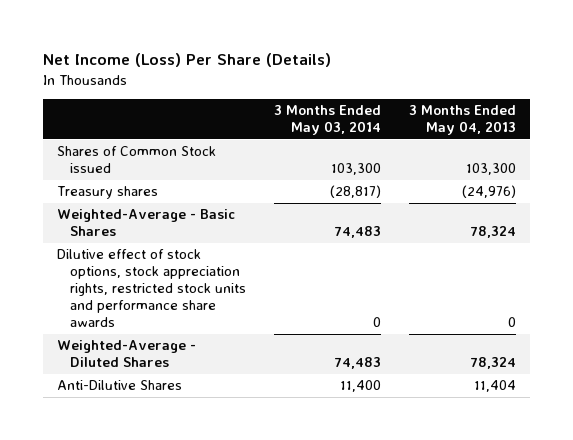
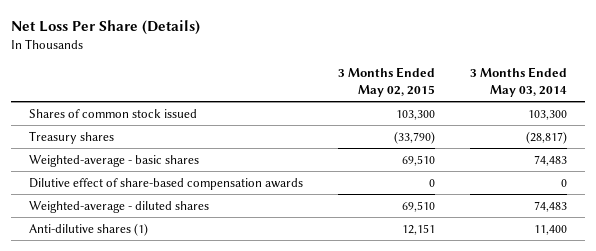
[42,53,331,68] Net Income (Loss) Per Share (Details) -> [10,20,200,36] Net Loss Per Share (Details)
[408,105,516,136] 3 Months Ended May 04, 2013 -> none
none -> [337,67,435,98] 3 Months Ended May 02, 2015
[56,146,216,174] Shares of Common Stock issued -> [28,108,197,118] Shares of common stock issued
[56,209,235,237] Weighted-Average - Basic Shares -> [28,154,199,167] Weighted-average - basic shares
[56,249,247,328] Dilutive effect of stock options, stock appreciation rights, restricted stock units and performance share awards -> [28,177,303,190] Dilutive effect of share-based compensation awards
[56,340,196,368] Weighted-Average - Diluted Shares -> [28,200,209,213] Weighted-average - diluted shares
[56,380,182,391] Anti-Dilutive Shares -> [28,222,148,236] Anti-dilutive shares (1)

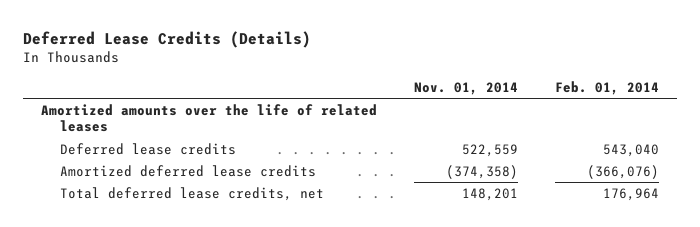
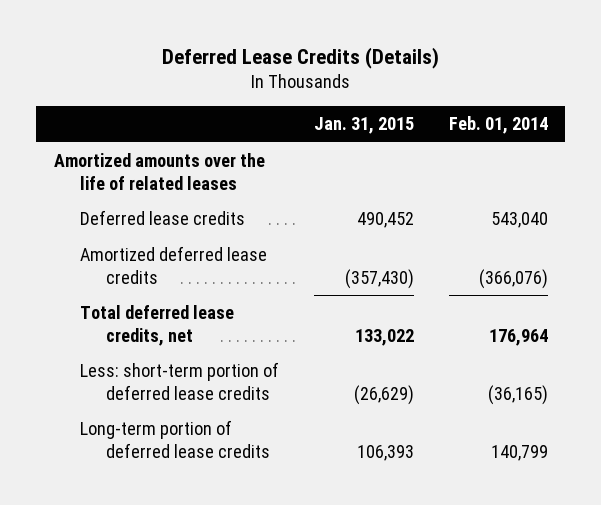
[414,82,519,96] Nov. 01, 2014 -> none
none -> [313,117,414,135] Jan. 31, 2015
none -> [79,362,279,401] Less: short-term portion of deferred lease credits
none -> [79,420,270,459] Long-term portion of deferred lease credits

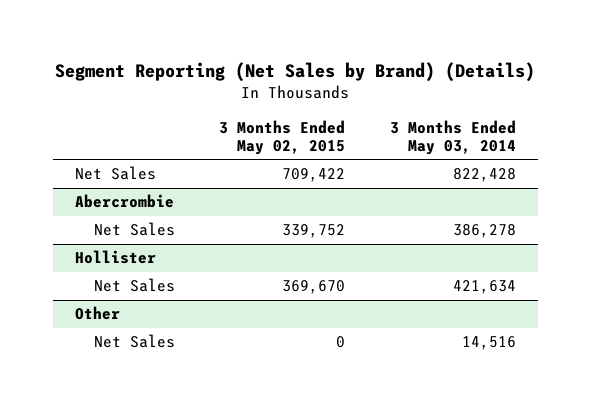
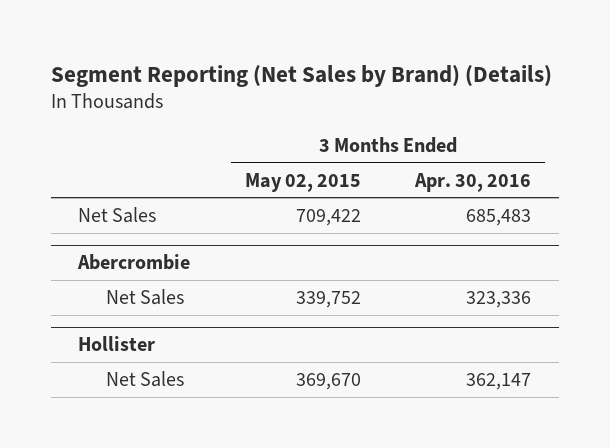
[389,119,516,155] 3 Months Ended May 03, 2014 -> none
none -> [414,172,532,192] Apr. 30, 2016
[74,306,120,321] Other -> none
[94,334,176,349] Net Sales -> none

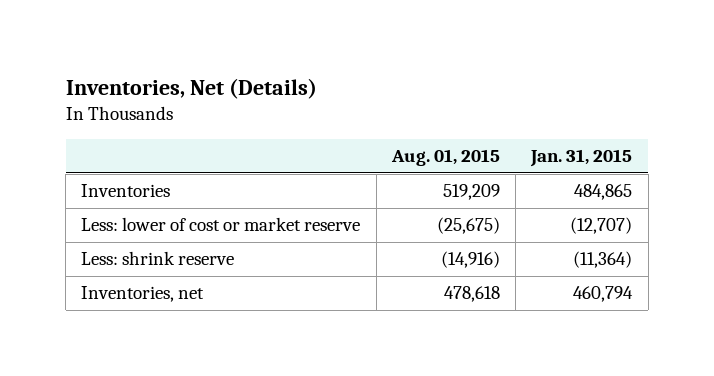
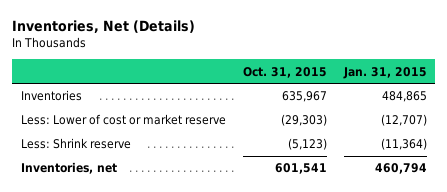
[390,149,500,167] Aug. 01, 2015 -> none
none -> [242,66,327,78] Oct. 31, 2015
[81,217,361,232] Less: lower of cost or market reserve -> [20,114,226,126] Less: Lower of cost or market reserve
[81,251,235,266] Less: shrink reserve -> [20,138,131,150] Less: Shrink reserve

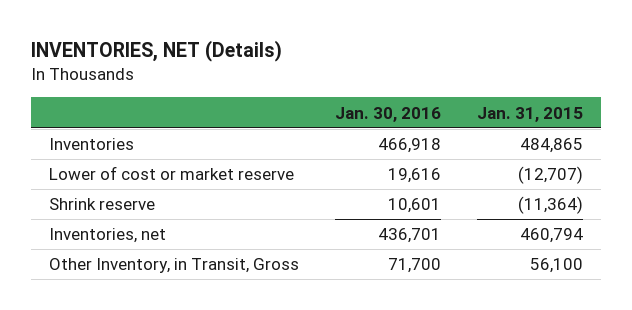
[12,20,196,34] Inventories, Net (Details) -> [30,40,282,63] INVENTORIES, NET (Details)
[242,66,327,78] Oct. 31, 2015 -> none
none -> [335,106,442,122] Jan. 30, 2016
[20,114,226,126] Less: Lower of cost or market reserve -> [48,166,294,181] Lower of cost or market reserve
[20,138,131,150] Less: Shrink reserve -> [48,198,155,211] Shrink reserve
none -> [48,258,299,274] Other Inventory, in Transit, Gross

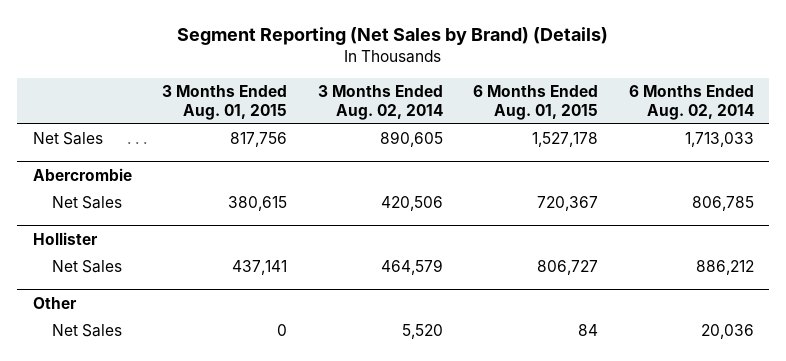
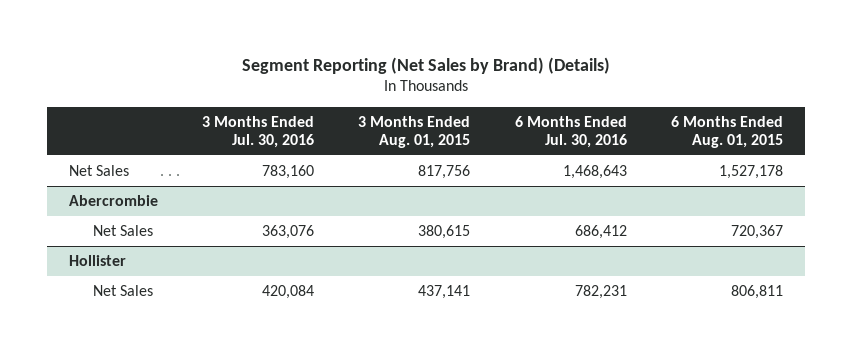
[317,85,443,120] 3 Months Ended Aug. 02, 2014 -> none
[628,85,754,120] 6 Months Ended Aug. 02, 2014 -> none
none -> [202,115,315,148] 3 Months Ended Jul. 30, 2016
none -> [514,115,627,148] 6 Months Ended Jul. 30, 2016
[32,296,77,309] Other -> none
[52,324,123,338] Net Sales -> none
[537,260,599,276] 806,727 -> [731,284,784,299] 806,811

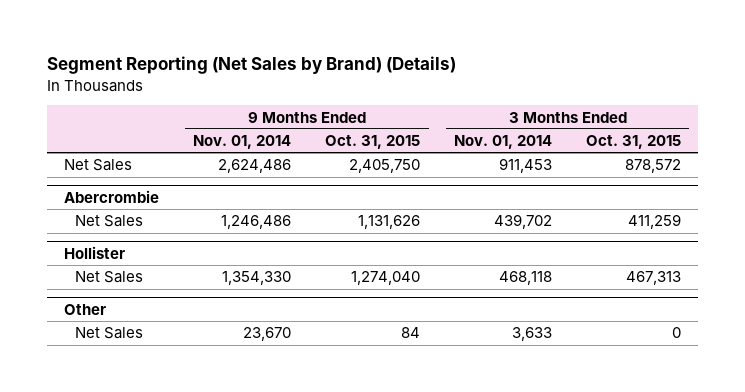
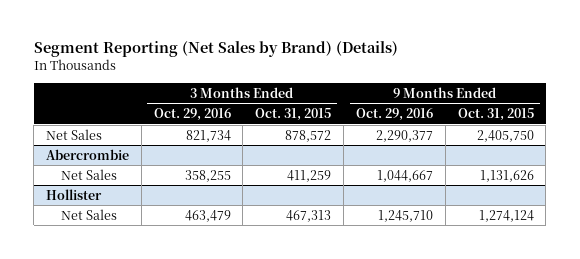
[193,135,292,150] Nov. 01, 2014 -> none
[454,135,553,150] Nov. 01, 2014 -> none
none -> [153,108,231,122] Oct. 29, 2016
none -> [355,108,433,122] Oct. 29, 2016
[64,303,107,315] Other -> none
[74,327,143,340] Net Sales -> none
[351,271,421,286] 1,274,040 -> [478,209,534,222] 1,274,124

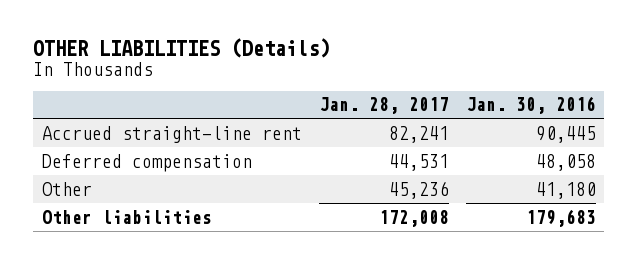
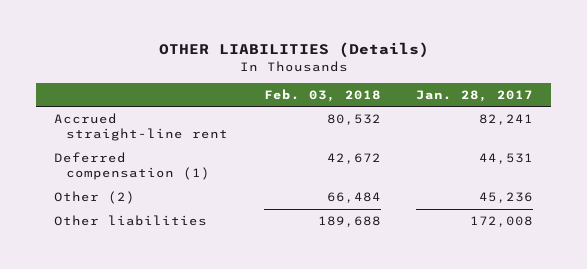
[465,96,596,115] Jan. 30, 2016 -> none
none -> [263,88,381,102] Feb. 03, 2018
[41,153,252,172] Deferred compensation -> [53,152,211,181] Deferred compensation (1)
[41,181,92,196] Other -> [53,191,135,205] Other (2)

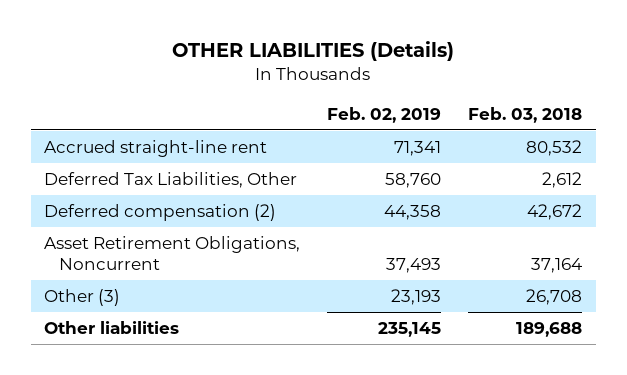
[416,89,534,102] Jan. 28, 2017 -> none
none -> [327,106,442,123] Feb. 02, 2019
none -> [44,172,298,189] Deferred Tax Liabilities, Other
[53,152,211,181] Deferred compensation (1) -> [44,204,277,222] Deferred compensation (2)
none -> [44,236,301,271] Asset Retirement Obligations, Noncurrent
[53,191,135,205] Other (2) -> [44,289,121,307] Other (3)
[326,192,381,204] 66,484 -> [526,289,583,306] 26,708

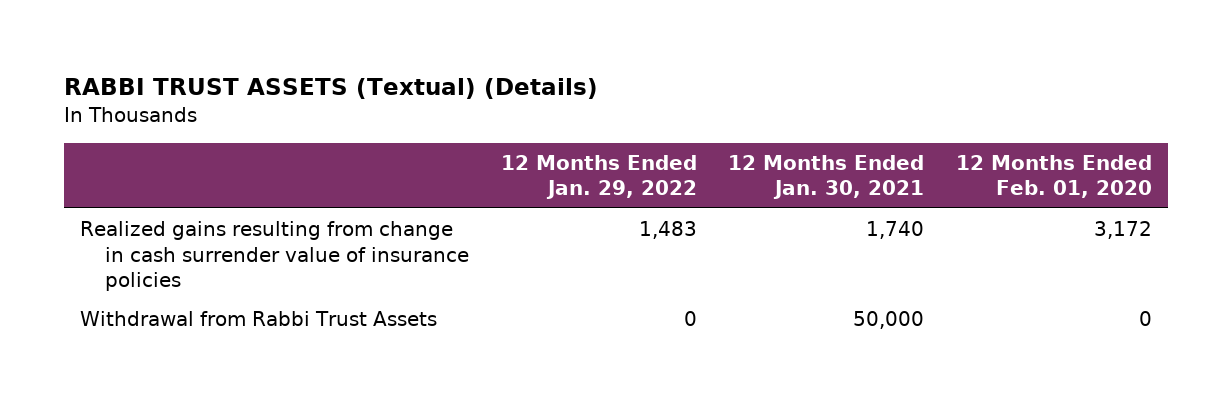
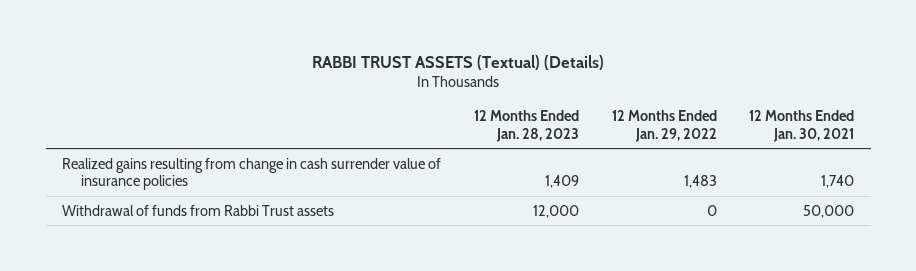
[956,155,1153,199] 12 Months Ended Feb. 01, 2020 -> none
none -> [473,110,579,142] 12 Months Ended Jan. 28, 2023
[79,311,437,327] Withdrawal from Rabbi Trust Assets -> [62,204,335,216] Withdrawal of funds from Rabbi Trust assets

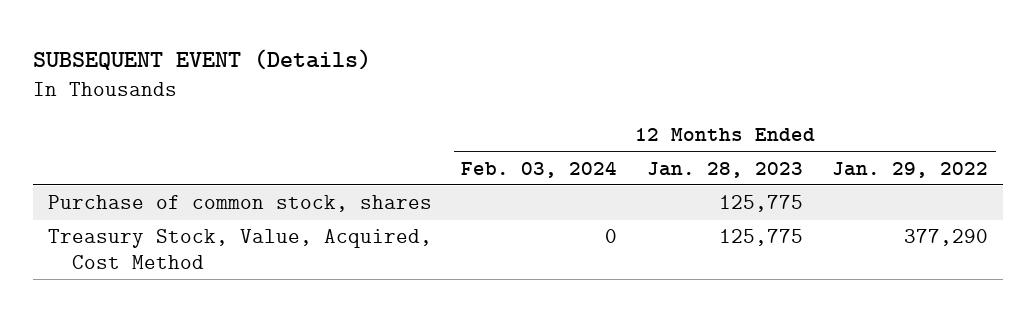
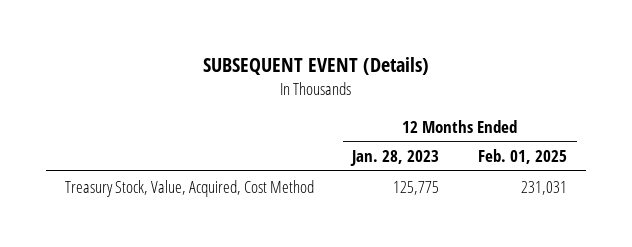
[461,160,618,178] Feb. 03, 2024 -> none
[832,161,989,178] Jan. 29, 2022 -> none
none -> [478,148,568,164] Feb. 01, 2025
[47,195,432,213] Purchase of common stock, shares -> none

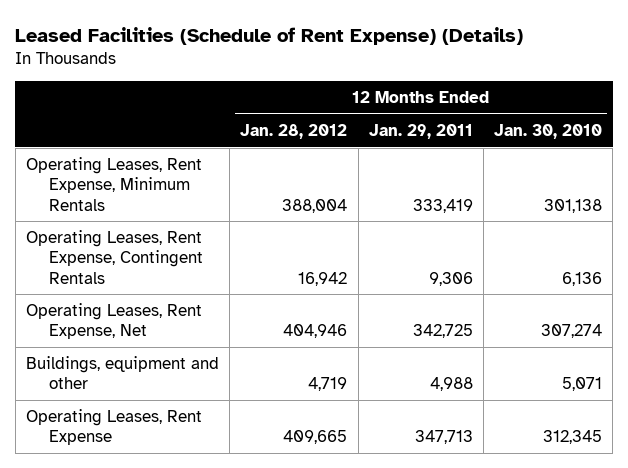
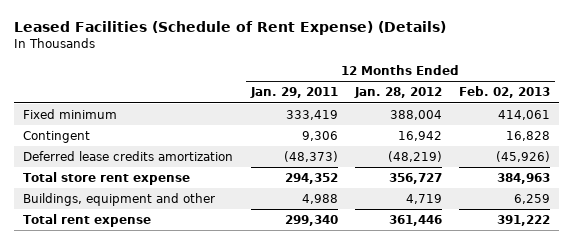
[494,124,603,140] Jan. 30, 2010 -> none
none -> [459,86,551,99] Feb. 02, 2013
[26,157,203,211] Operating Leases, Rent Expense, Minimum Rentals -> [23,108,118,119] Fixed minimum
[26,230,204,284] Operating Leases, Rent Expense, Contingent Rentals -> [23,130,91,143] Contingent
none -> [23,150,234,161] Deferred lease credits amortization
[26,303,203,340] Operating Leases, Rent Expense, Net -> [23,171,191,185] Total store rent expense
[283,324,348,339] 404,946 -> [388,172,442,184] 356,727
[412,324,473,339] 342,725 -> [284,172,338,184] 294,352
[26,409,203,446] Operating Leases, Rent Expense -> [23,213,152,227] Total rent expense
[283,430,348,445] 409,665 -> [388,214,442,226] 361,446
[414,430,473,445] 347,713 -> [284,214,338,226] 299,340

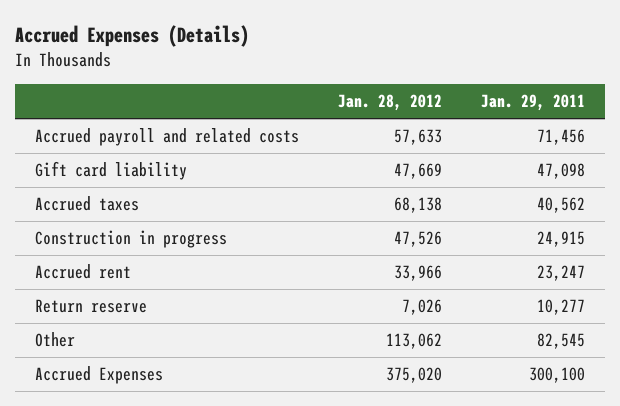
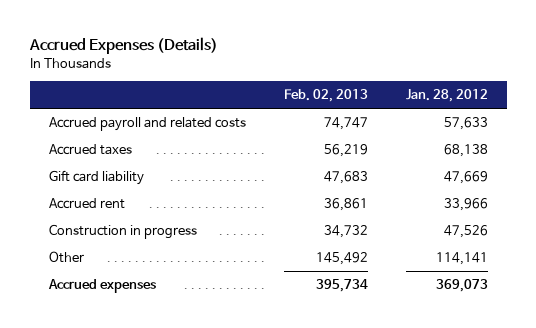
[481,94,586,112] Jan. 29, 2011 -> none
none -> [283,89,368,103] Feb. 02, 2013
[34,161,187,181] Gift card liability -> [48,170,144,186] Gift card liability
[34,299,147,314] Return reserve -> none
[34,230,227,249] Construction in progress -> [48,224,197,240] Construction in progress
[385,333,442,350] 113,062 -> [435,252,488,266] 114,141
[34,366,163,385] Accrued Expenses -> [47,279,156,294] Accrued expenses
[385,367,442,384] 375,020 -> [435,279,488,293] 369,073

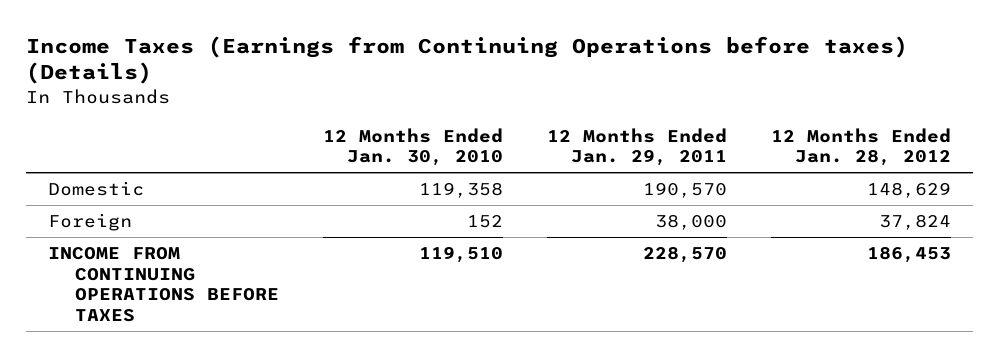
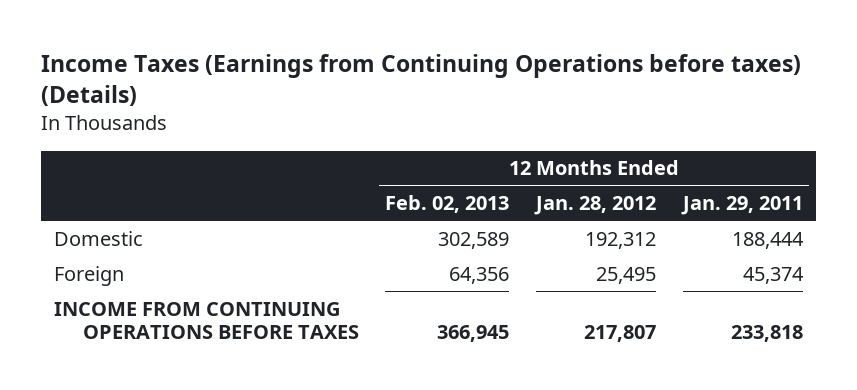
[322,127,503,167] 12 Months Ended Jan. 30, 2010 -> none
none -> [385,195,510,214] Feb. 02, 2013
[642,181,727,198] 190,570 -> [731,231,804,249] 188,444
[866,181,951,198] 148,629 -> [584,231,656,249] 192,312
[654,213,727,230] 38,000 -> [742,266,804,284] 45,374
[878,213,951,230] 37,824 -> [595,266,656,284] 25,495
[642,245,727,263] 228,570 -> [730,324,803,342] 233,818
[866,245,951,263] 186,453 -> [583,324,656,342] 217,807

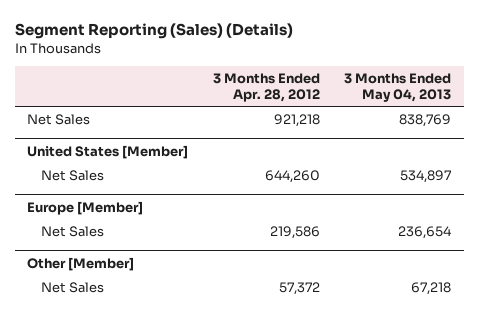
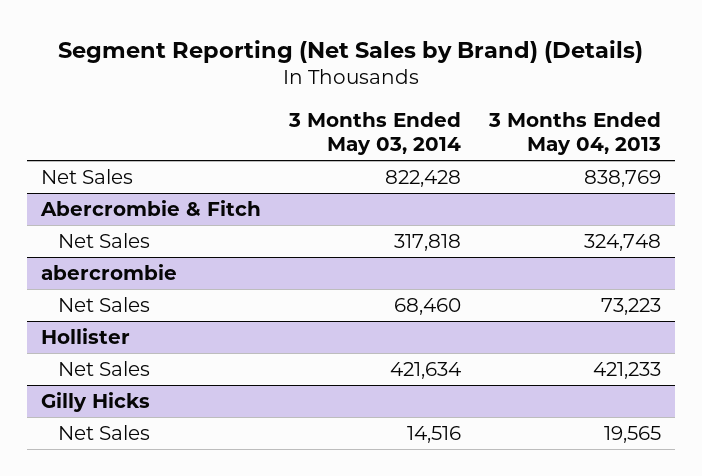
[14,23,293,40] Segment Reporting (Sales) (Details) -> [57,39,643,63] Segment Reporting (Net Sales by Brand) (Details)
[212,73,320,102] 3 Months Ended Apr. 28, 2012 -> none
none -> [287,112,461,156] 3 Months Ended May 03, 2014
[26,144,188,159] United States [Member] -> none
[26,200,143,215] Europe [Member] -> none
[26,256,134,271] Other [Member] -> none
none -> [39,199,261,216] Abercrombie & Fitch
[400,169,452,183] 534,897 -> [583,233,661,251] 324,748
none -> [40,263,177,280] abercrombie
[398,225,452,239] 236,654 -> [600,297,661,315] 73,223
none -> [40,327,130,344] Hollister
[411,281,452,295] 67,218 -> [592,361,661,379] 421,233
none -> [40,391,150,412] Gilly Hicks
none -> [58,424,151,440] Net Sales

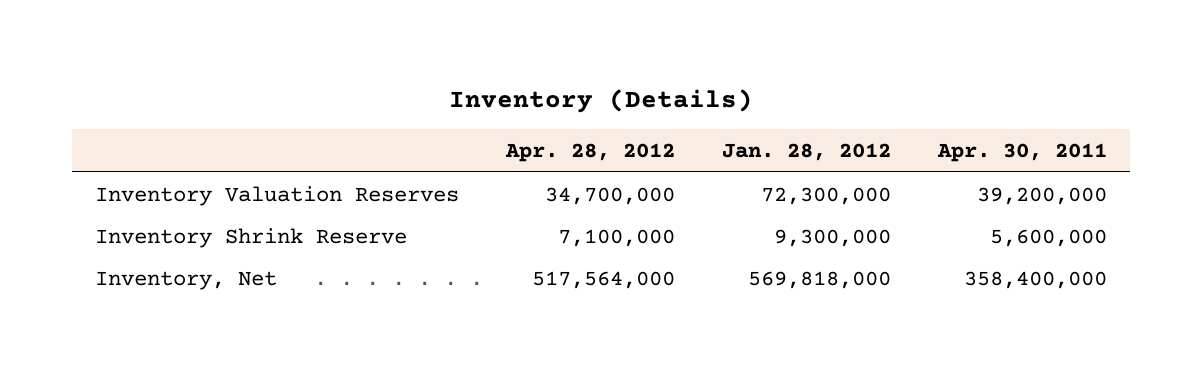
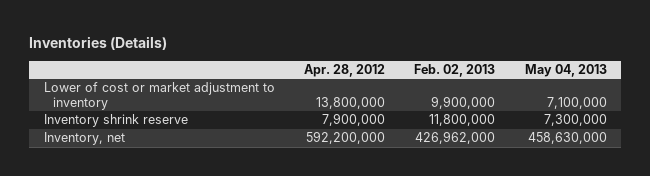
[449,88,754,113] Inventory (Details) -> [29,36,168,51] Inventories (Details)
[722,142,892,161] Jan. 28, 2012 -> none
[936,142,1107,162] Apr. 30, 2011 -> none
none -> [414,64,496,78] Feb. 02, 2013
none -> [524,64,607,78] May 04, 2013
[95,185,460,206] Inventory Valuation Reserves -> none
none -> [43,82,275,111] Lower of cost or market adjustment to inventory
[95,227,408,248] Inventory Shrink Reserve -> [43,114,188,128] Inventory shrink reserve
[558,228,676,247] 7,100,000 -> [322,113,386,127] 7,900,000
[95,270,278,290] Inventory, Net -> [43,132,125,146] Inventory, net
[532,270,676,289] 517,564,000 -> [306,131,386,145] 592,200,000

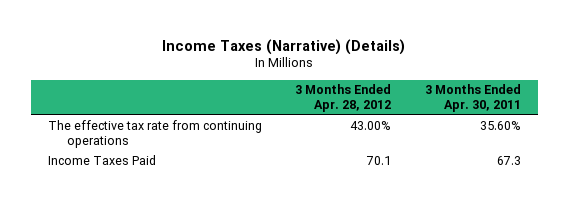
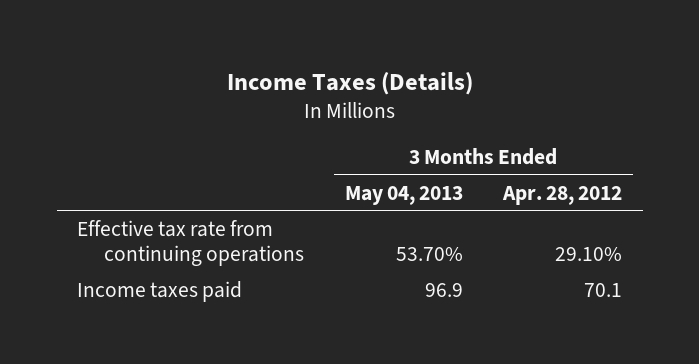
[162,38,406,55] Income Taxes (Narrative) (Details) -> [226,71,473,95] Income Taxes (Details)
[424,84,521,113] 3 Months Ended Apr. 30, 2011 -> none
none -> [344,185,463,205] May 04, 2013
[48,120,263,149] The effective tax rate from continuing operations -> [76,219,304,266] Effective tax rate from continuing operations
[350,121,392,131] 43.00% -> [555,246,623,261] 29.10%
[48,155,157,166] Income Taxes Paid -> [76,280,242,302] Income taxes paid

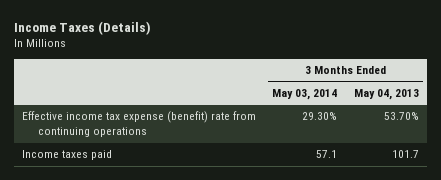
[502,185,623,205] Apr. 28, 2012 -> none
none -> [272,89,338,101] May 03, 2014
[76,219,304,266] Effective tax rate from continuing operations -> [21,111,256,138] Effective income tax expense (benefit) rate from continuing operations
[424,282,463,297] 96.9 -> [391,150,419,159] 101.7

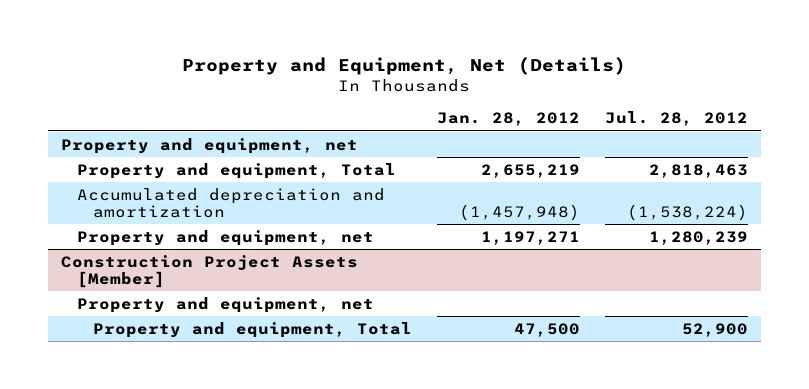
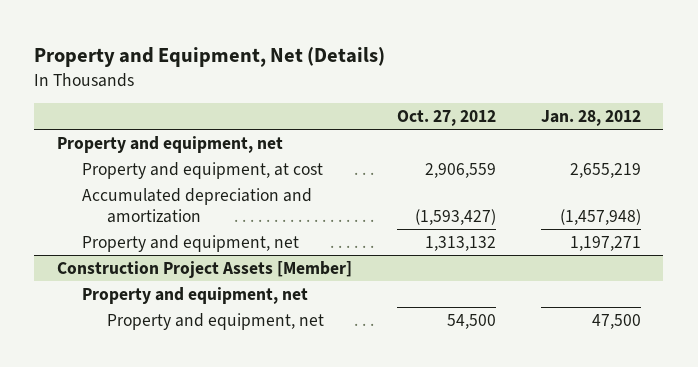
[605,111,749,127] Jul. 28, 2012 -> none
none -> [396,110,496,127] Oct. 27, 2012
[76,162,396,179] Property and equipment, Total -> [81,161,323,179] Property and equipment, at cost
[93,321,413,338] Property and equipment, Total -> [107,312,325,330] Property and equipment, net

